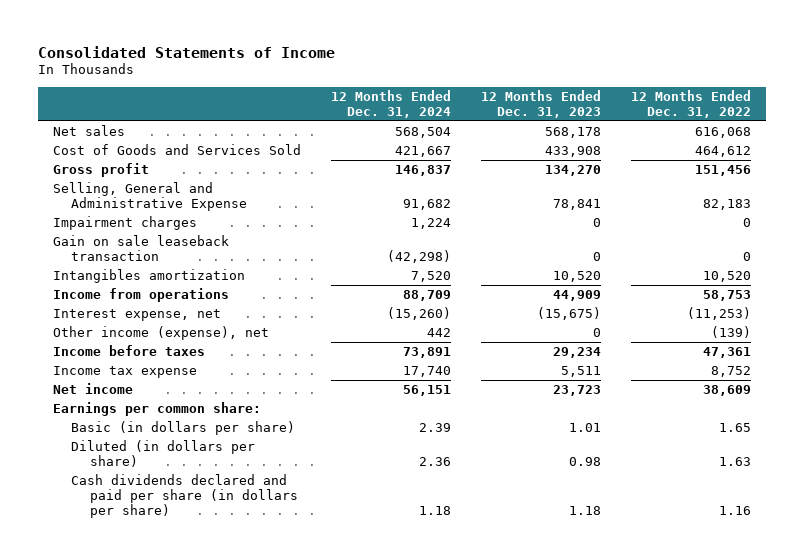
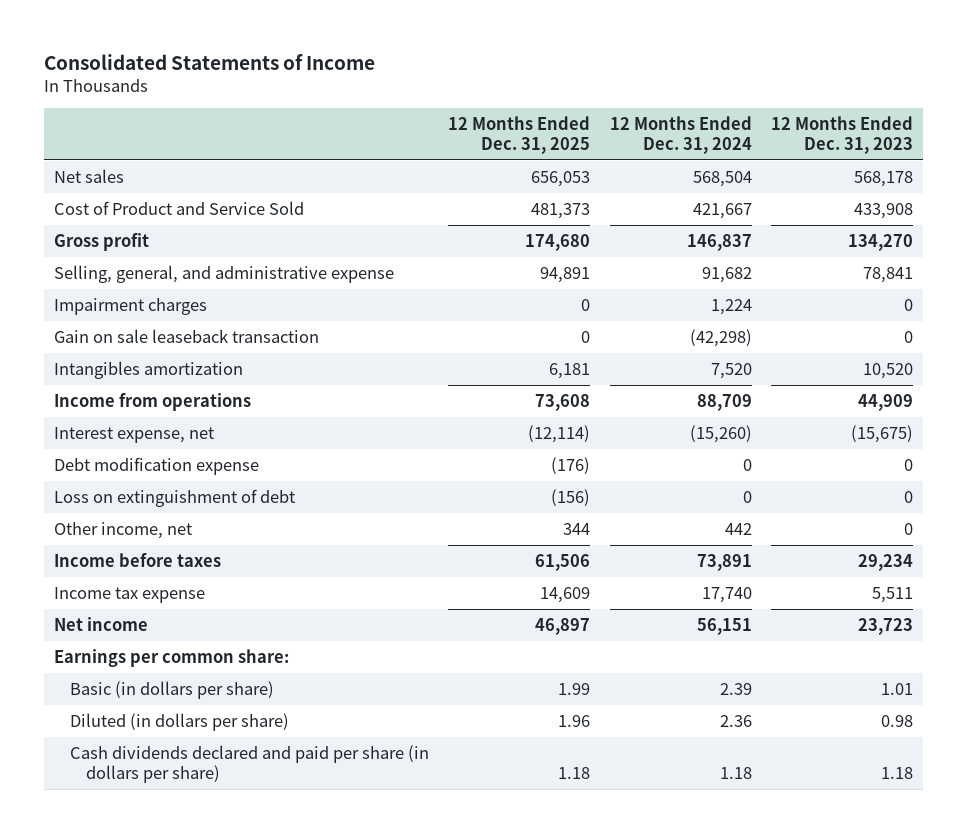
[630,89,751,118] 12 Months Ended Dec. 31, 2022 -> none
none -> [448,115,591,154] 12 Months Ended Dec. 31, 2025
[53,144,302,156] Cost of Goods and Services Sold -> [53,200,304,215] Cost of Product and Service Sold
[53,182,248,211] Selling, General and Administrative Expense -> [53,264,394,283] Selling, general, and administrative expense
none -> [53,456,259,475] Debt modification expense
none -> [53,488,295,507] Loss on extinguishment of debt
[53,326,270,341] Other income (expense), net -> [53,521,192,539] Other income, net

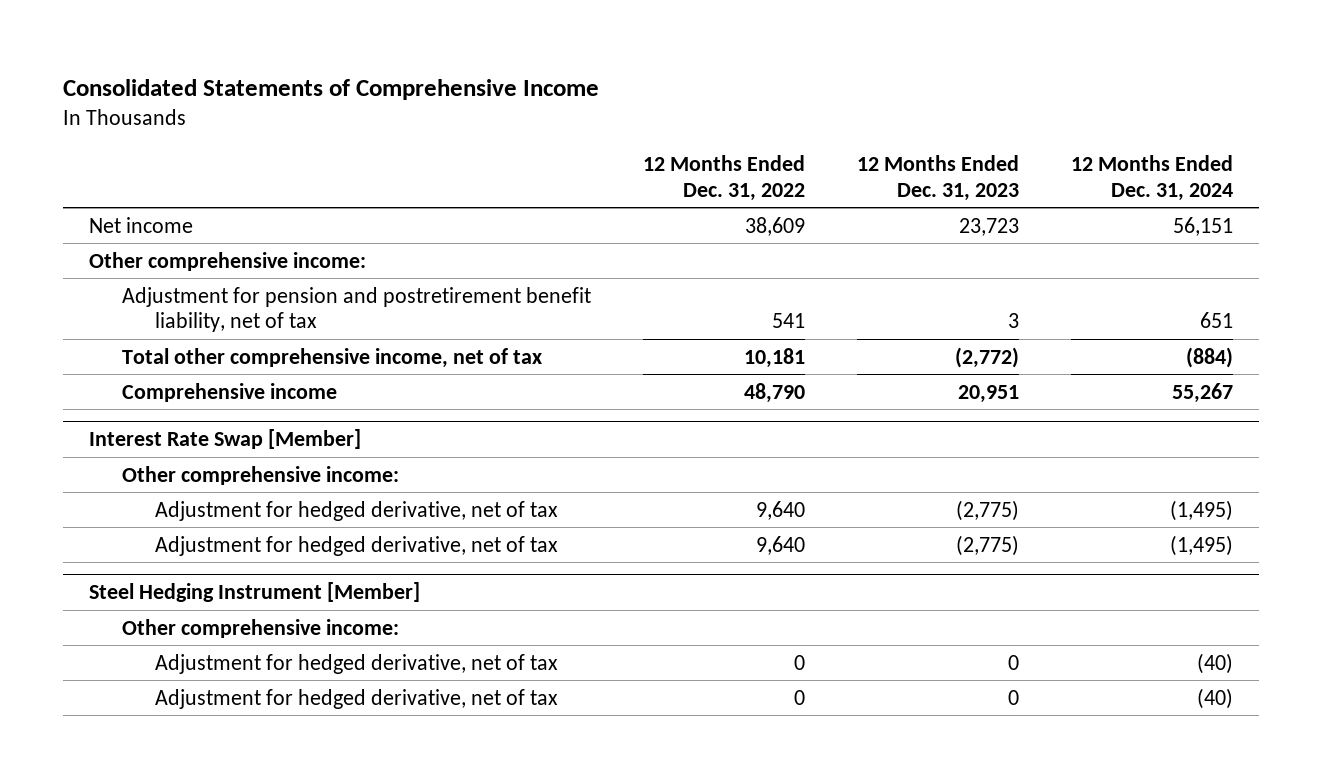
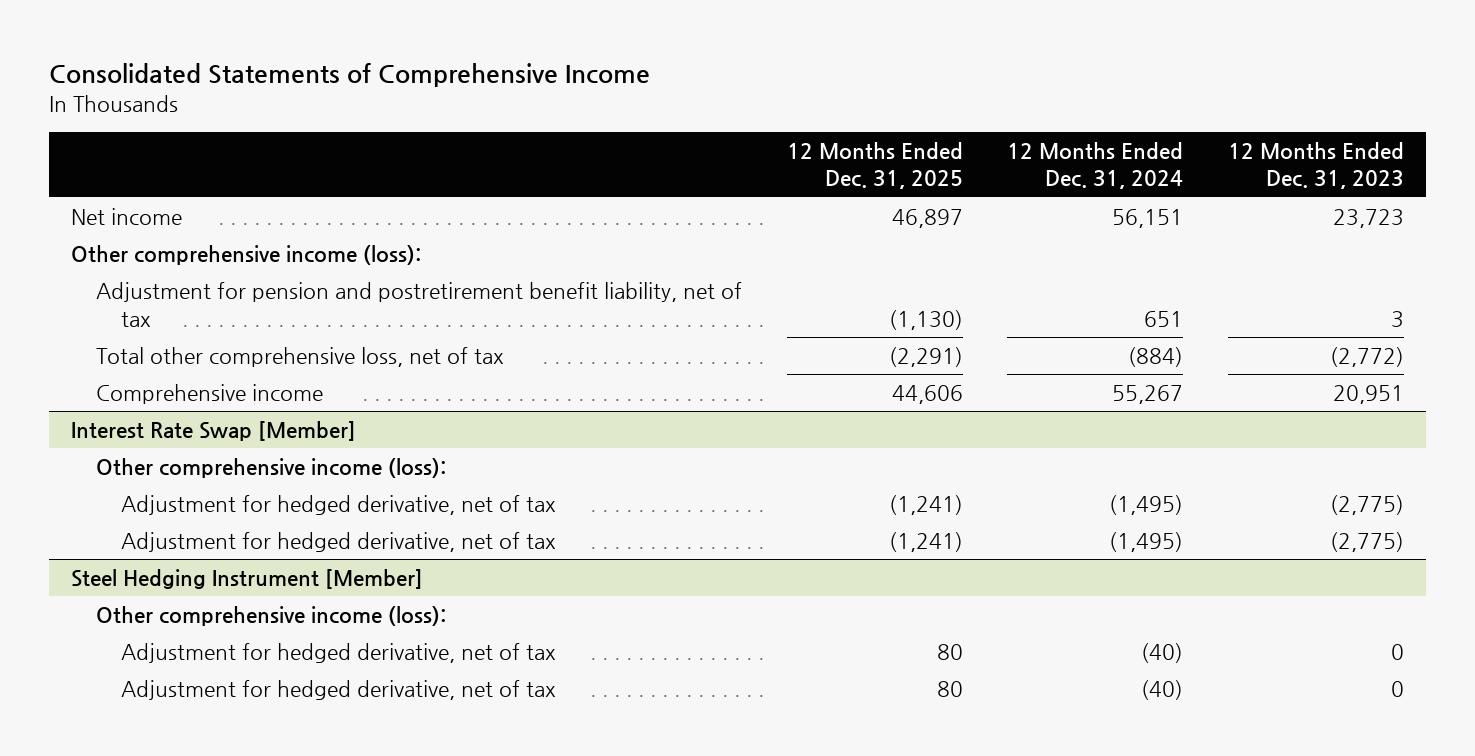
[642,155,805,201] 12 Months Ended Dec. 31, 2022 -> none
none -> [786,141,963,190] 12 Months Ended Dec. 31, 2025
[88,251,366,271] Other comprehensive income: -> [71,245,422,266] Other comprehensive income (loss):
[121,347,542,368] Total other comprehensive income, net of tax -> [96,347,505,368] Total other comprehensive loss, net of tax
[121,465,399,485] Other comprehensive income: -> [96,458,447,479] Other comprehensive income (loss):
[121,618,399,638] Other comprehensive income: -> [96,606,447,627] Other comprehensive income (loss):

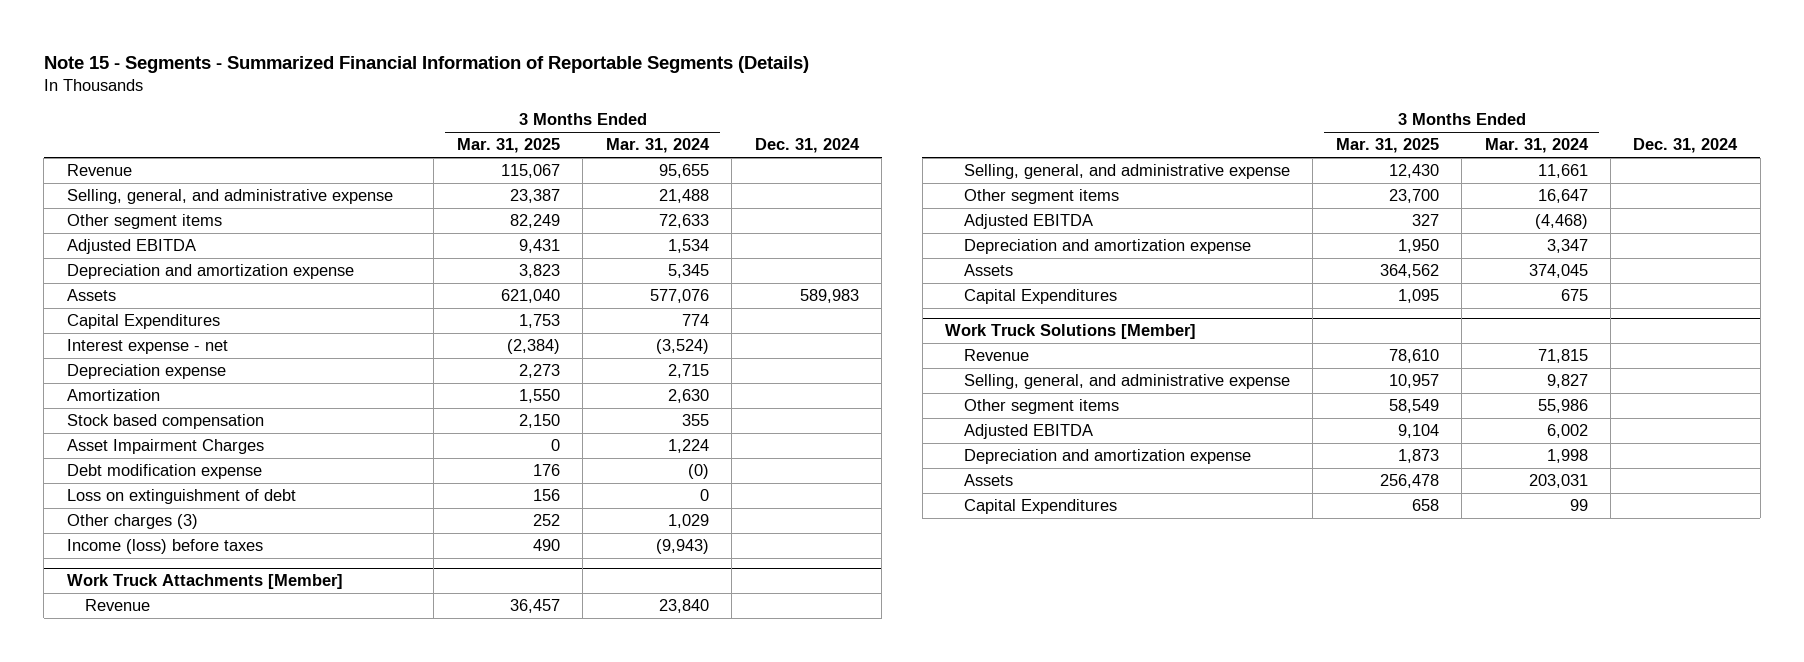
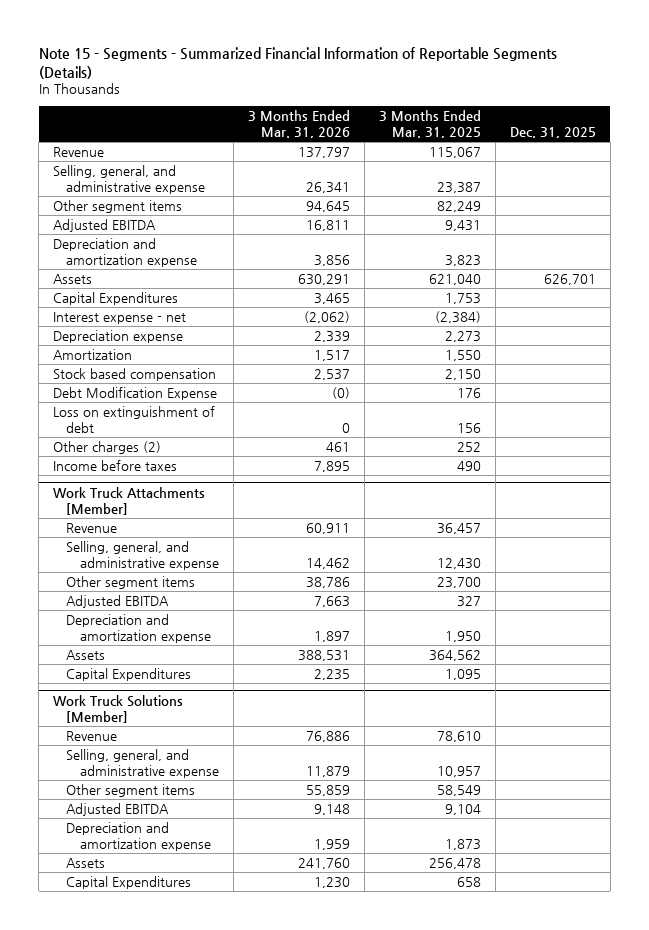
[605,138,710,154] Mar. 31, 2024 -> none
[754,138,860,154] Dec. 31, 2024 -> none
none -> [247,109,350,138] 3 Months Ended Mar. 31, 2026
none -> [509,126,596,138] Dec. 31, 2025
[66,439,264,455] Asset Impairment Charges -> none
[66,464,262,480] Debt modification expense -> [53,387,218,401] Debt Modification Expense
[66,514,198,530] Other charges (3) -> [53,441,162,455] Other charges (2)
[66,539,263,555] Income (loss) before taxes -> [53,460,178,472] Income before taxes

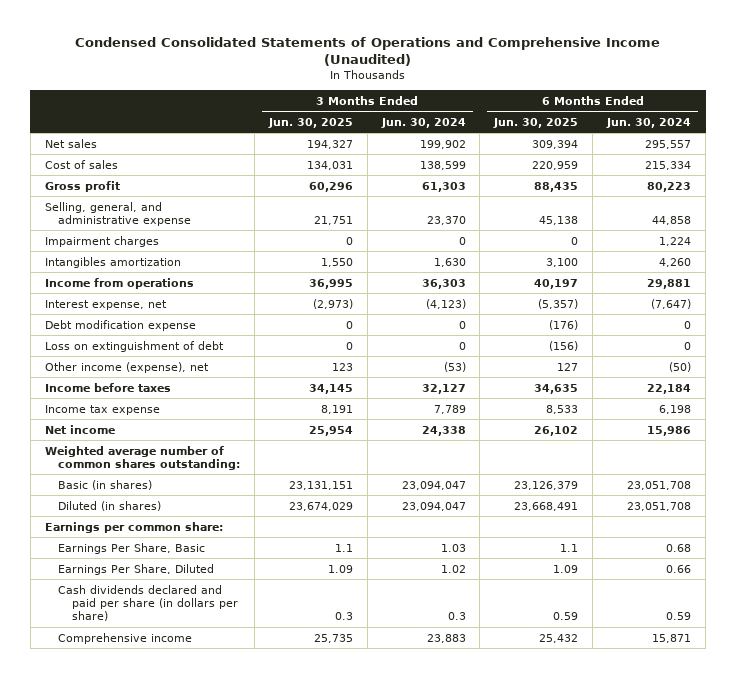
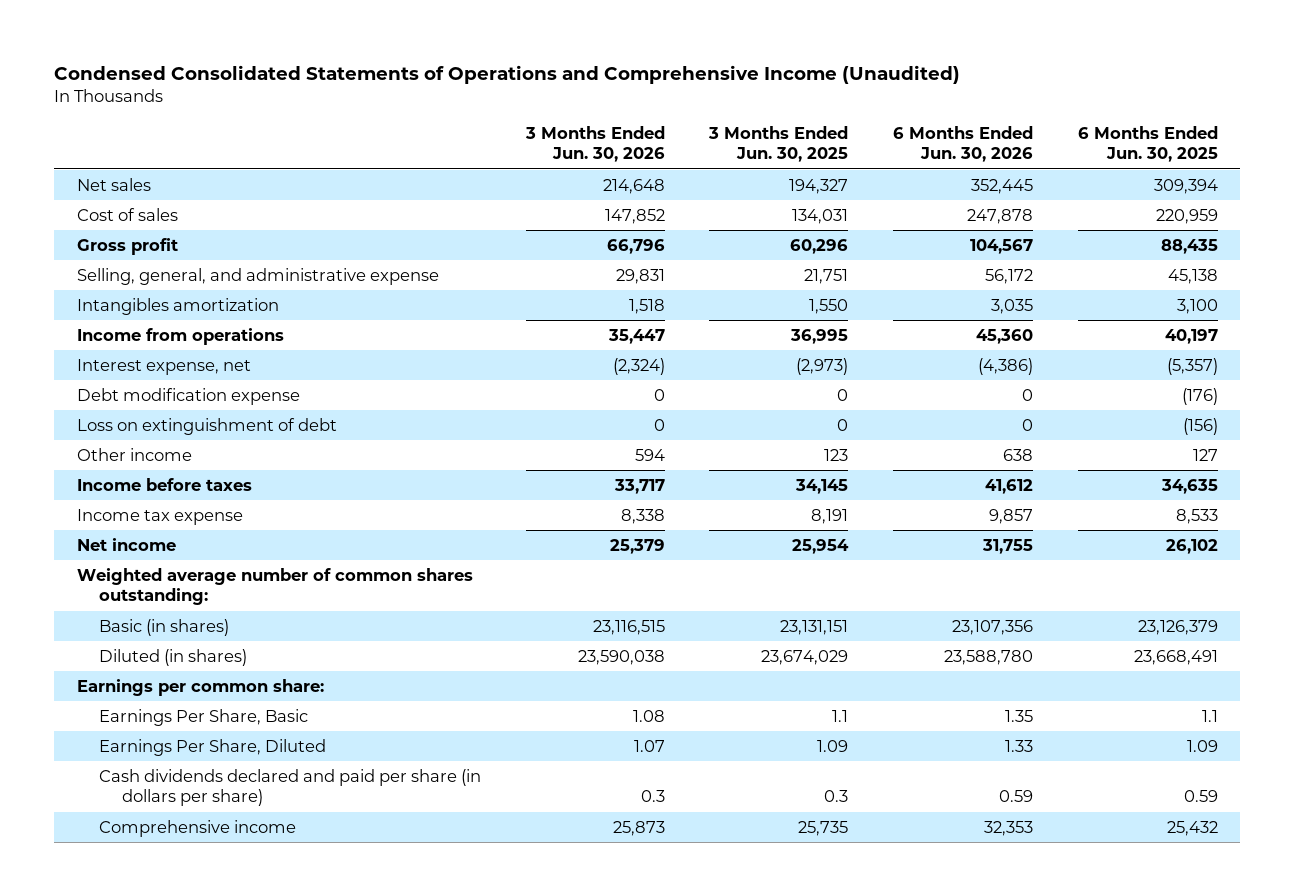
[380,117,466,128] Jun. 30, 2024 -> none
[606,117,692,128] Jun. 30, 2024 -> none
none -> [524,125,665,163] 3 Months Ended Jun. 30, 2026
none -> [892,125,1033,163] 6 Months Ended Jun. 30, 2026
[44,235,159,247] Impairment charges -> none
[44,361,209,373] Other income (expense), net -> [76,447,192,461] Other income

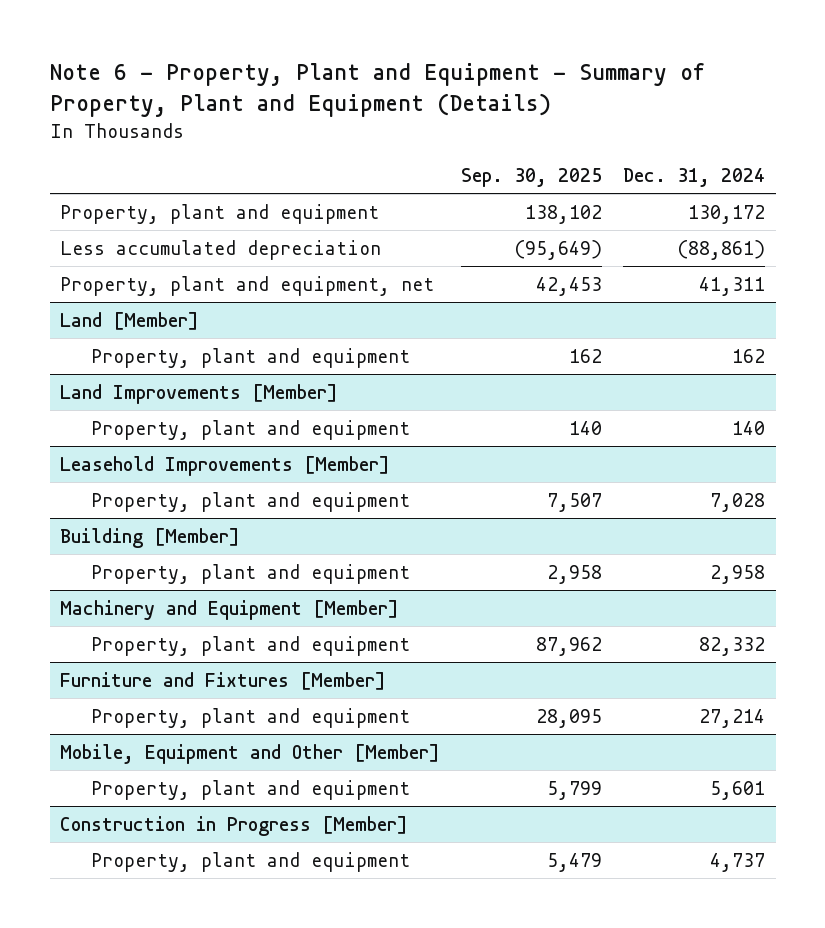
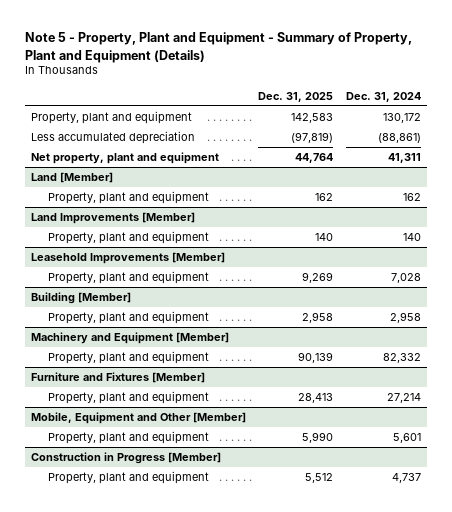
[49,63,705,118] Note 6 - Property, Plant and Equipment - Summary of Property, Plant and Equipment (Details) -> [25,32,413,63] Note 5 - Property, Plant and Equipment - Summary of Property, Plant and Equipment (Details)
[461,168,603,188] Sep. 30, 2025 -> none
none -> [258,91,334,102] Dec. 31, 2025
[60,275,435,296] Property, plant and equipment, net -> [31,152,220,165] Net property, plant and equipment

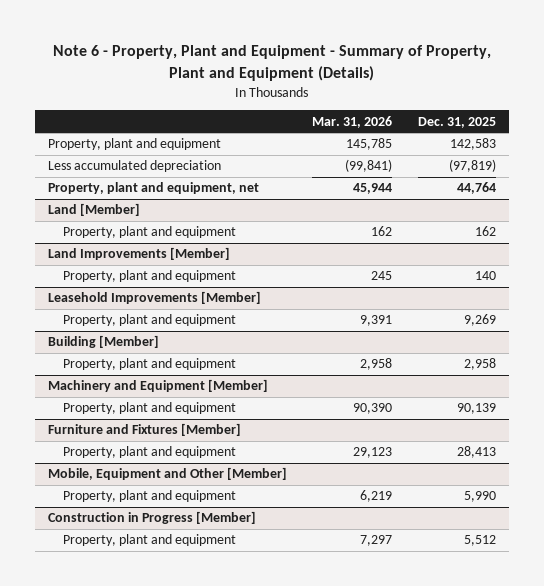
[25,32,413,63] Note 5 - Property, Plant and Equipment - Summary of Property, Plant and Equipment (Details) -> [52,45,491,81] Note 6 - Property, Plant and Equipment - Summary of Property, Plant and Equipment (Details)
[345,91,421,102] Dec. 31, 2024 -> none
none -> [312,115,393,128] Mar. 31, 2026
[31,152,220,165] Net property, plant and equipment -> [47,182,259,195] Property, plant and equipment, net

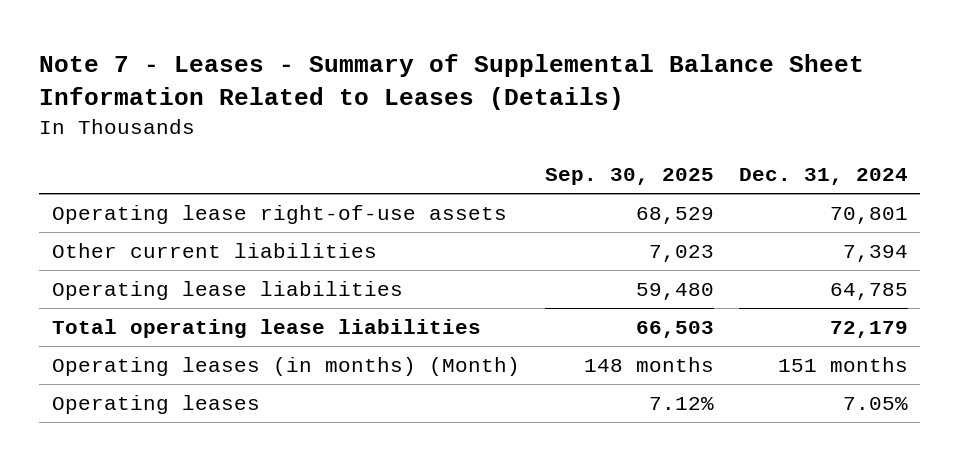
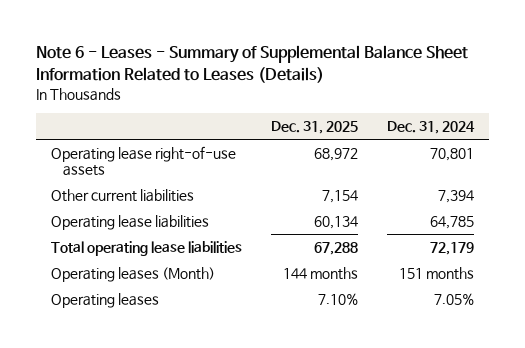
[39,54,865,111] Note 7 - Leases - Summary of Supplemental Balance Sheet Information Related to Leases (Details) -> [36,45,469,84] Note 6 - Leases - Summary of Supplemental Balance Sheet Information Related to Leases (Details)
[544,168,714,186] Sep. 30, 2025 -> none
none -> [271,121,359,135] Dec. 31, 2025
[51,357,520,377] Operating leases (in months) (Month) -> [50,267,215,283] Operating leases (Month)

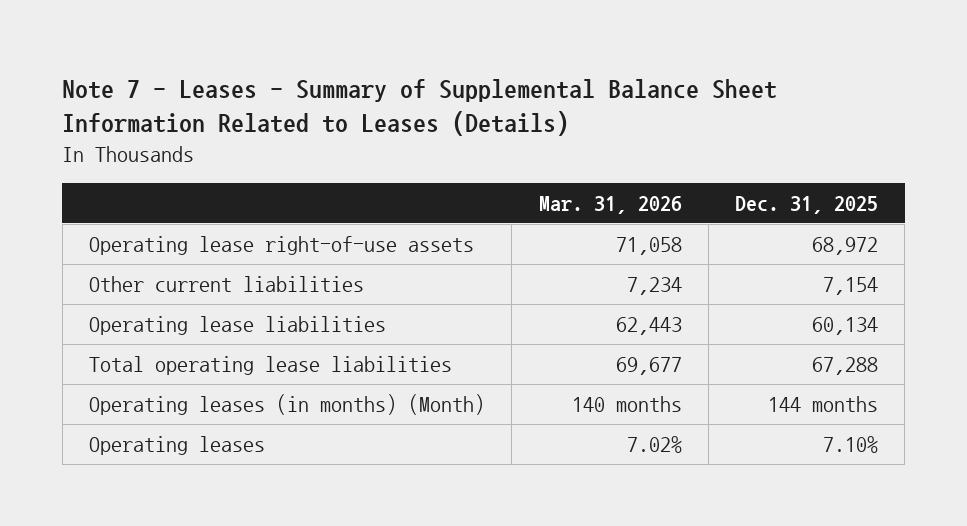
[36,45,469,84] Note 6 - Leases - Summary of Supplemental Balance Sheet Information Related to Leases (Details) -> [62,78,778,137] Note 7 - Leases - Summary of Supplemental Balance Sheet Information Related to Leases (Details)
[387,121,476,135] Dec. 31, 2024 -> none
none -> [538,195,682,214] Mar. 31, 2026
[50,267,215,283] Operating leases (Month) -> [89,393,486,415] Operating leases (in months) (Month)

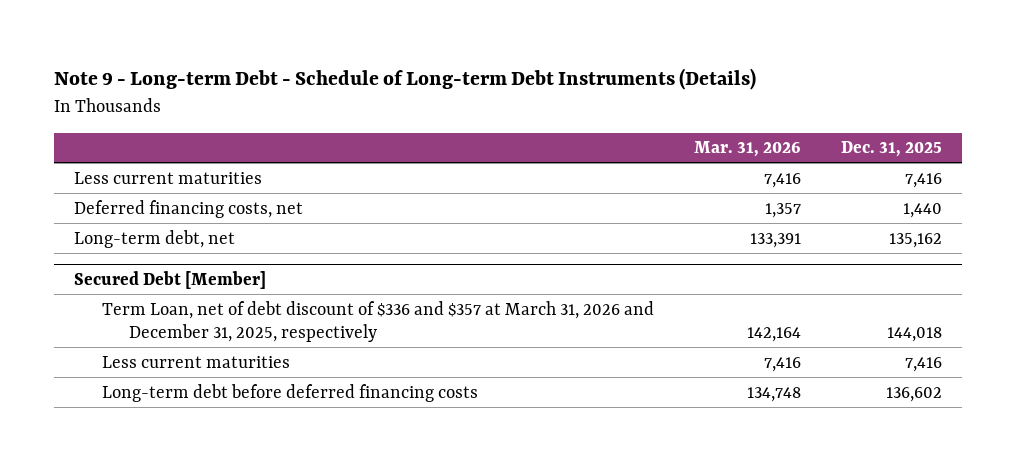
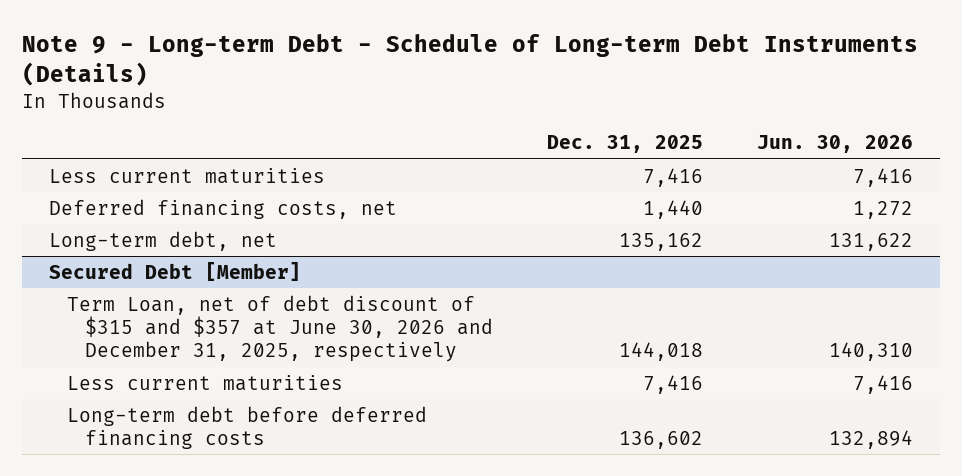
[693,141,801,158] Mar. 31, 2026 -> none
none -> [757,135,914,154] Jun. 30, 2026
[101,300,654,343] Term Loan, net of debt discount of $336 and $357 at March 31, 2026 and December 31, 2025, respectively -> [67,294,494,363] Term Loan, net of debt discount of $315 and $357 at June 30, 2026 and December 31, 2025, respectively

